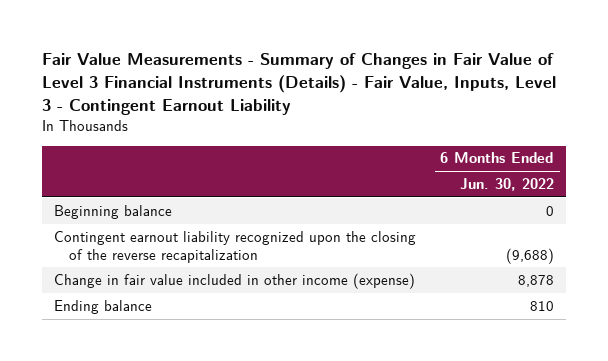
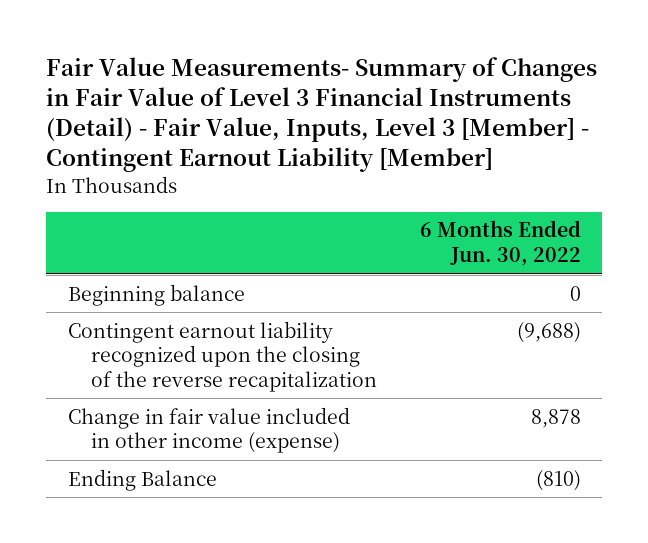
[42,53,557,115] Fair Value Measurements - Summary of Changes in Fair Value of Level 3 Financial Instruments (Details) - Fair Value, Inputs, Level 3 - Contingent Earnout Liability -> [46,57,598,173] Fair Value Measurements- Summary of Changes in Fair Value of Level 3 Financial Instruments (Detail) - Fair Value, Inputs, Level 3 [Member] - Contingent Earnout Liability [Member]
[54,299,153,314] Ending balance -> [67,468,217,491] Ending Balance
[529,300,554,311] 810 -> [535,469,581,491] (810)

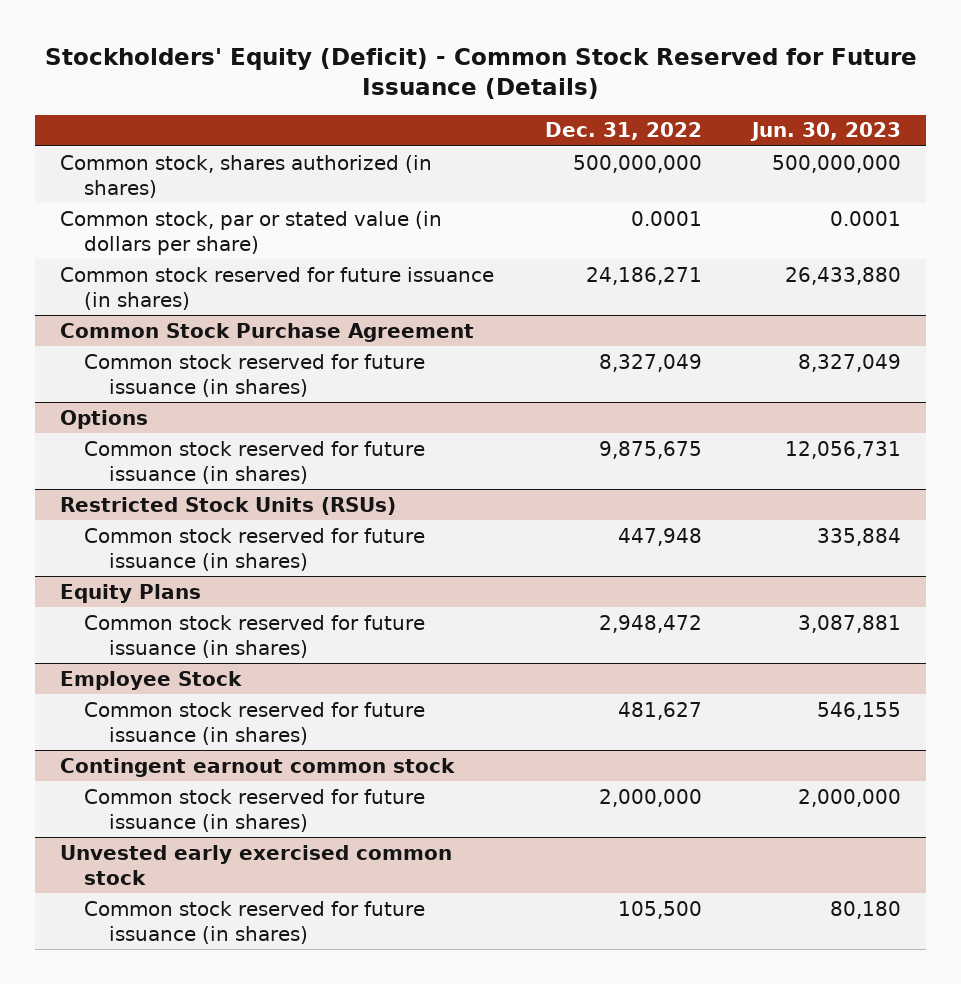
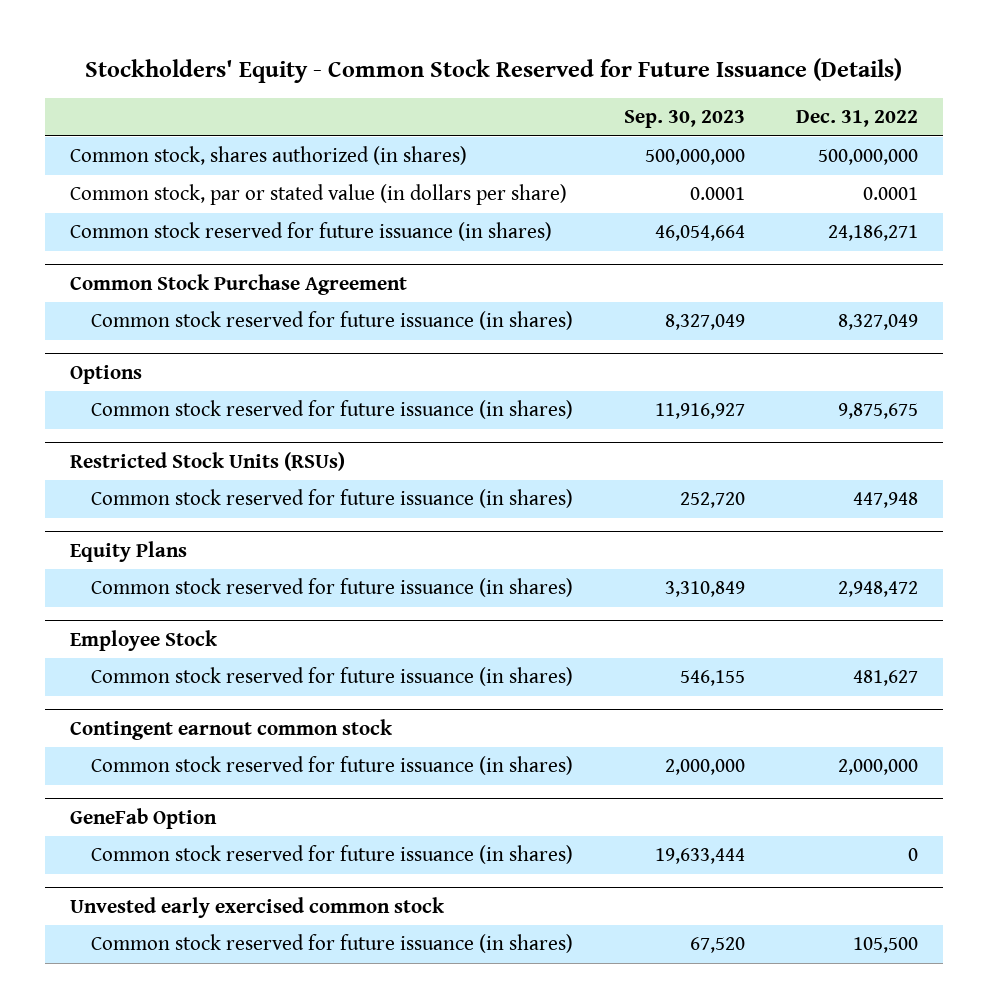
[44,47,917,100] Stockholders' Equity (Deficit) - Common Stock Reserved for Future Issuance (Details) -> [85,58,903,84] Stockholders' Equity - Common Stock Reserved for Future Issuance (Details)
[750,122,902,142] Jun. 30, 2023 -> none
none -> [624,110,746,129] Sep. 30, 2023
none -> [70,807,218,829] GeneFab Option
none -> [91,845,574,865] Common stock reserved for future issuance (in shares)

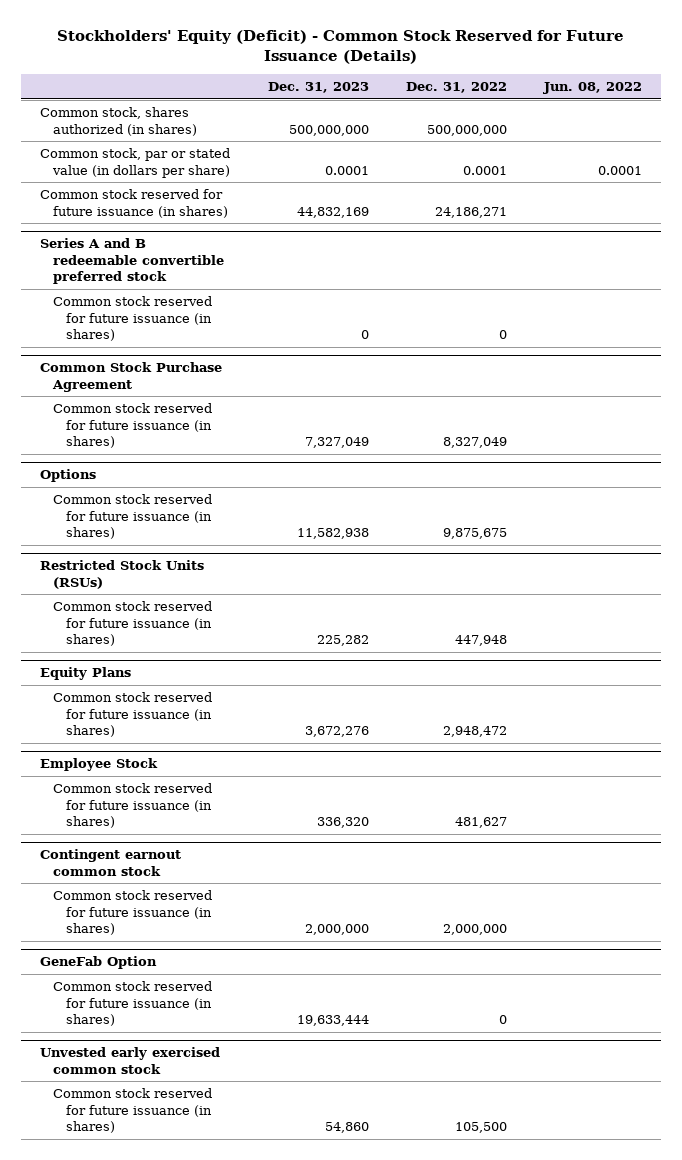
[85,58,903,84] Stockholders' Equity - Common Stock Reserved for Future Issuance (Details) -> [57,30,625,65] Stockholders' Equity (Deficit) - Common Stock Reserved for Future Issuance (Details)
[624,110,746,129] Sep. 30, 2023 -> none
none -> [267,82,369,94] Dec. 31, 2023
none -> [543,82,643,95] Jun. 08, 2022
none -> [39,238,225,285] Series A and B redeemable convertible preferred stock
none -> [53,296,213,342] Common stock reserved for future issuance (in shares)

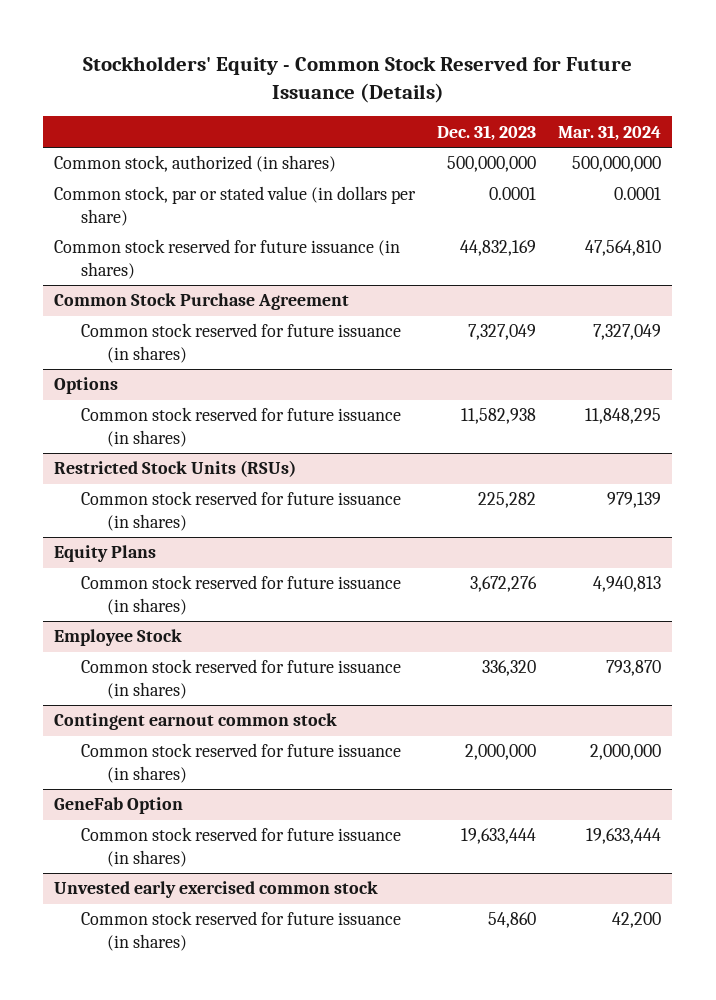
[57,30,625,65] Stockholders' Equity (Deficit) - Common Stock Reserved for Future Issuance (Details) -> [82,55,632,103] Stockholders' Equity - Common Stock Reserved for Future Issuance (Details)
[405,82,507,94] Dec. 31, 2022 -> none
[543,82,643,95] Jun. 08, 2022 -> none
none -> [558,124,662,141] Mar. 31, 2024
[39,107,198,136] Common stock, shares authorized (in shares) -> [54,155,337,173] Common stock, authorized (in shares)
[39,238,225,285] Series A and B redeemable convertible preferred stock -> none
[53,296,213,342] Common stock reserved for future issuance (in shares) -> none

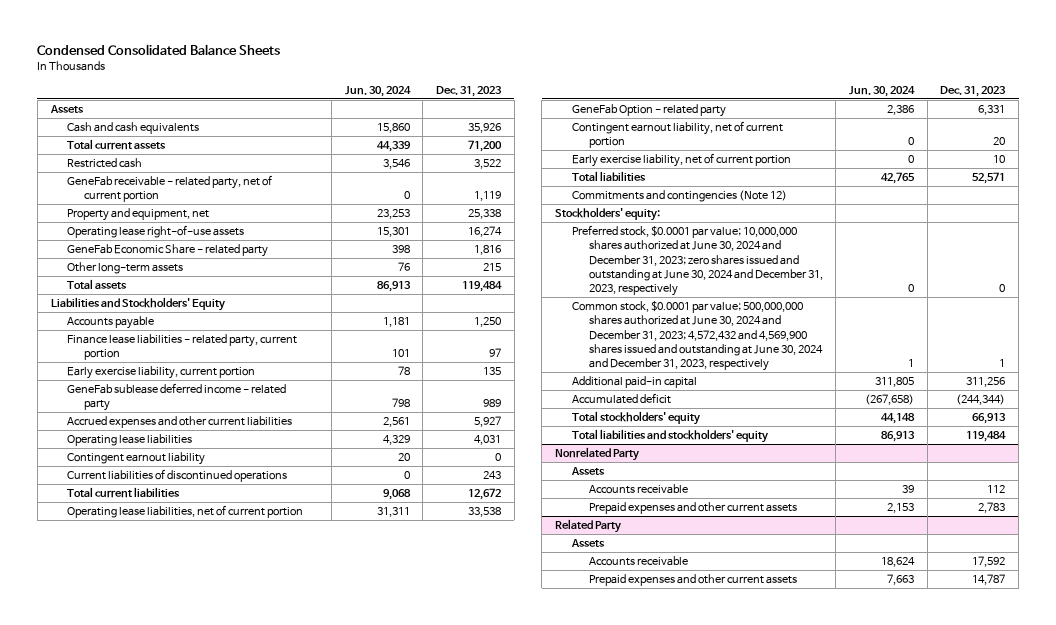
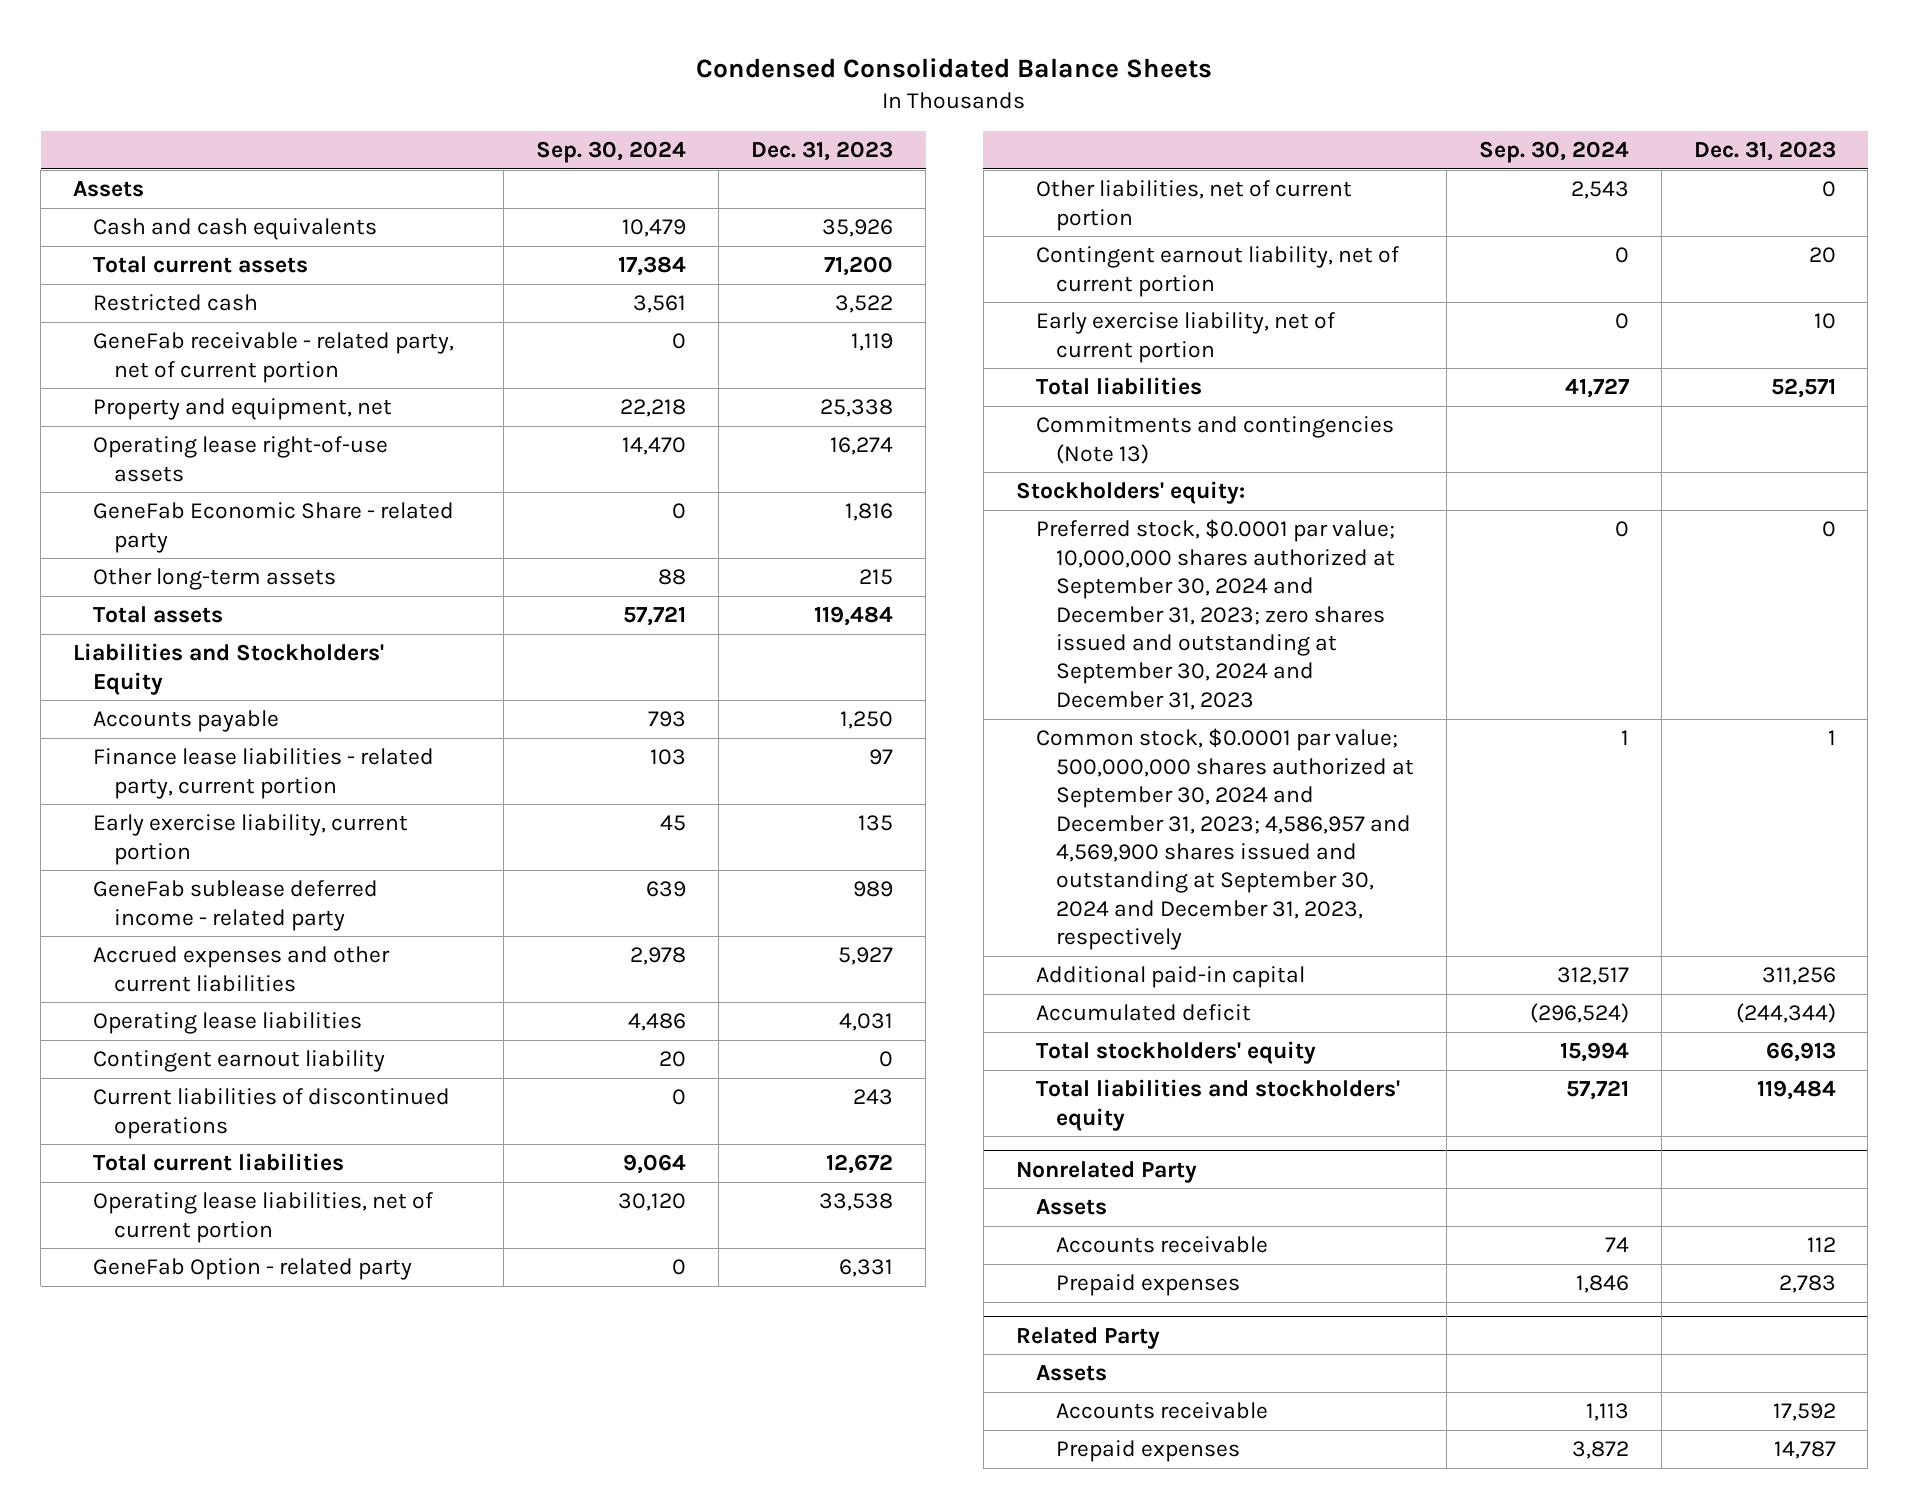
[344,85,411,97] Jun. 30, 2024 -> none
none -> [536,141,687,164] Sep. 30, 2024
none -> [1035,180,1352,231] Other liabilities, net of current portion
[571,189,787,202] Commitments and contingencies (Note 12) -> [1035,416,1394,464] Commitments and contingencies (Note 13)
[571,224,823,297] Preferred stock, $0.0001 par value; 10,000,000 shares authorized at June 30, 2024 and December 31, 2023; zero shares issued and outstanding at June 30, 2024 and December 31, 2023, respectively -> [1035,519,1395,710] Preferred stock, $0.0001 par value; 10,000,000 shares authorized at September 30, 2024 and December 31, 2023; zero shares issued and outstanding at September 30, 2024 and December 31, 2023
[571,300,823,372] Common stock, $0.0001 par value; 500,000,000 shares authorized at June 30, 2024 and December 31, 2023; 4,572,432 and 4,569,900 shares issued and outstanding at June 30, 2024 and December 31, 2023, respectively -> [1035,728,1414,951] Common stock, $0.0001 par value; 500,000,000 shares authorized at September 30, 2024 and December 31, 2023; 4,586,957 and 4,569,900 shares issued and outstanding at September 30, 2024 and December 31, 2023, respectively
[588,501,797,514] Prepaid expenses and other current assets -> [1055,1274,1240,1297] Prepaid expenses
[588,573,797,586] Prepaid expenses and other current assets -> [1055,1440,1240,1463] Prepaid expenses

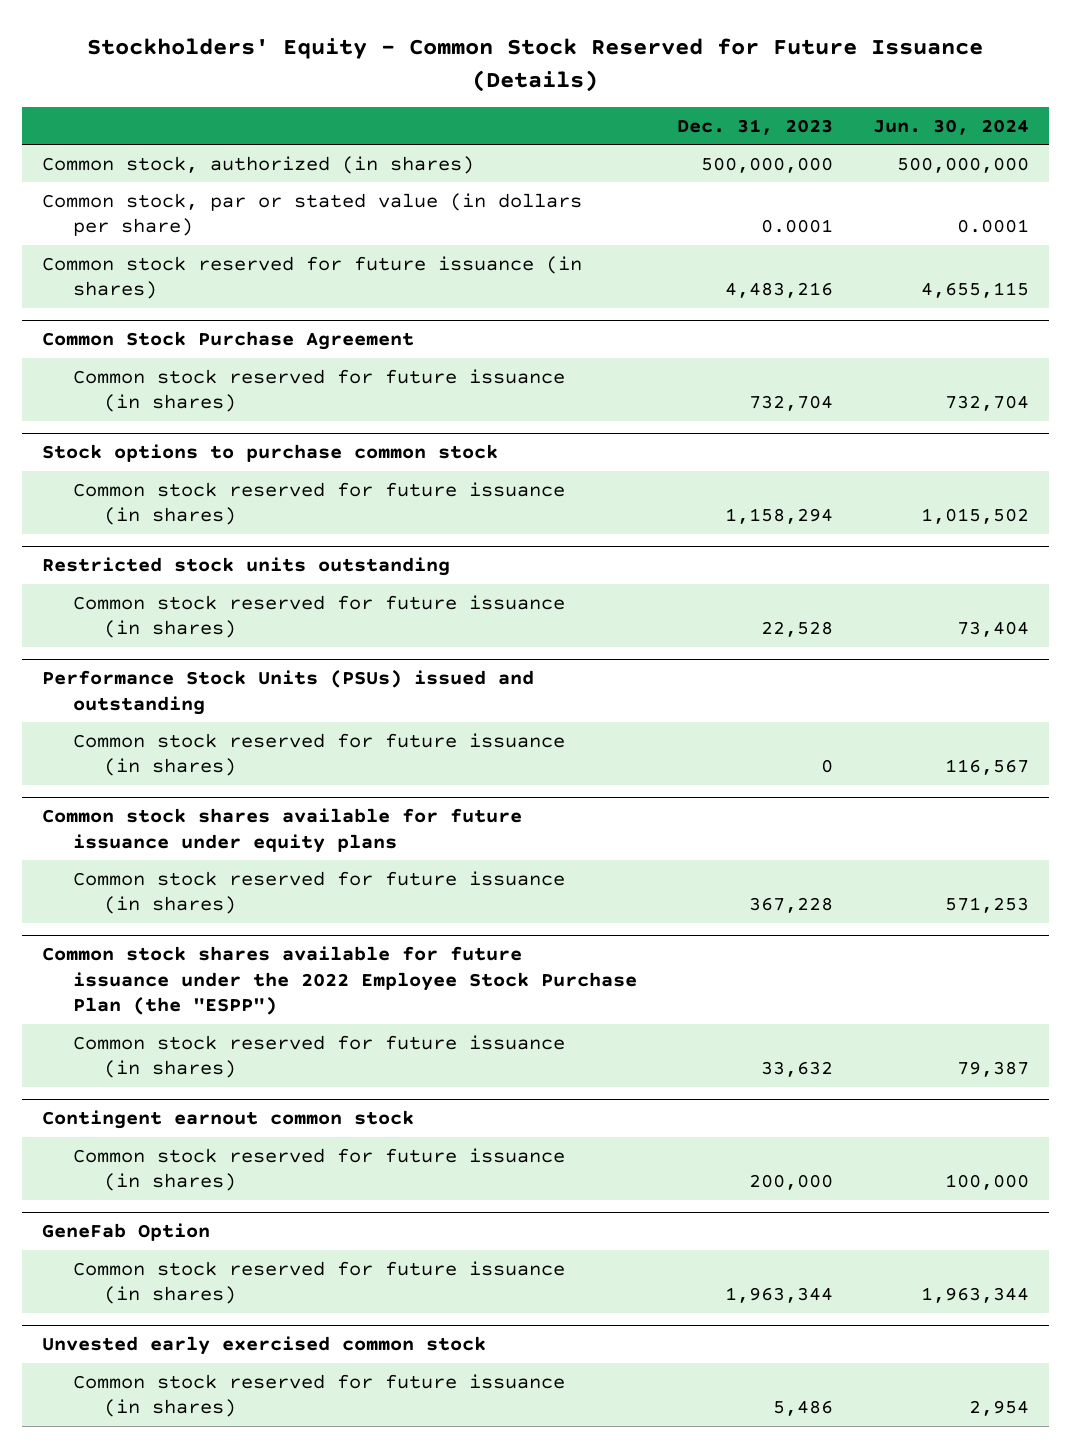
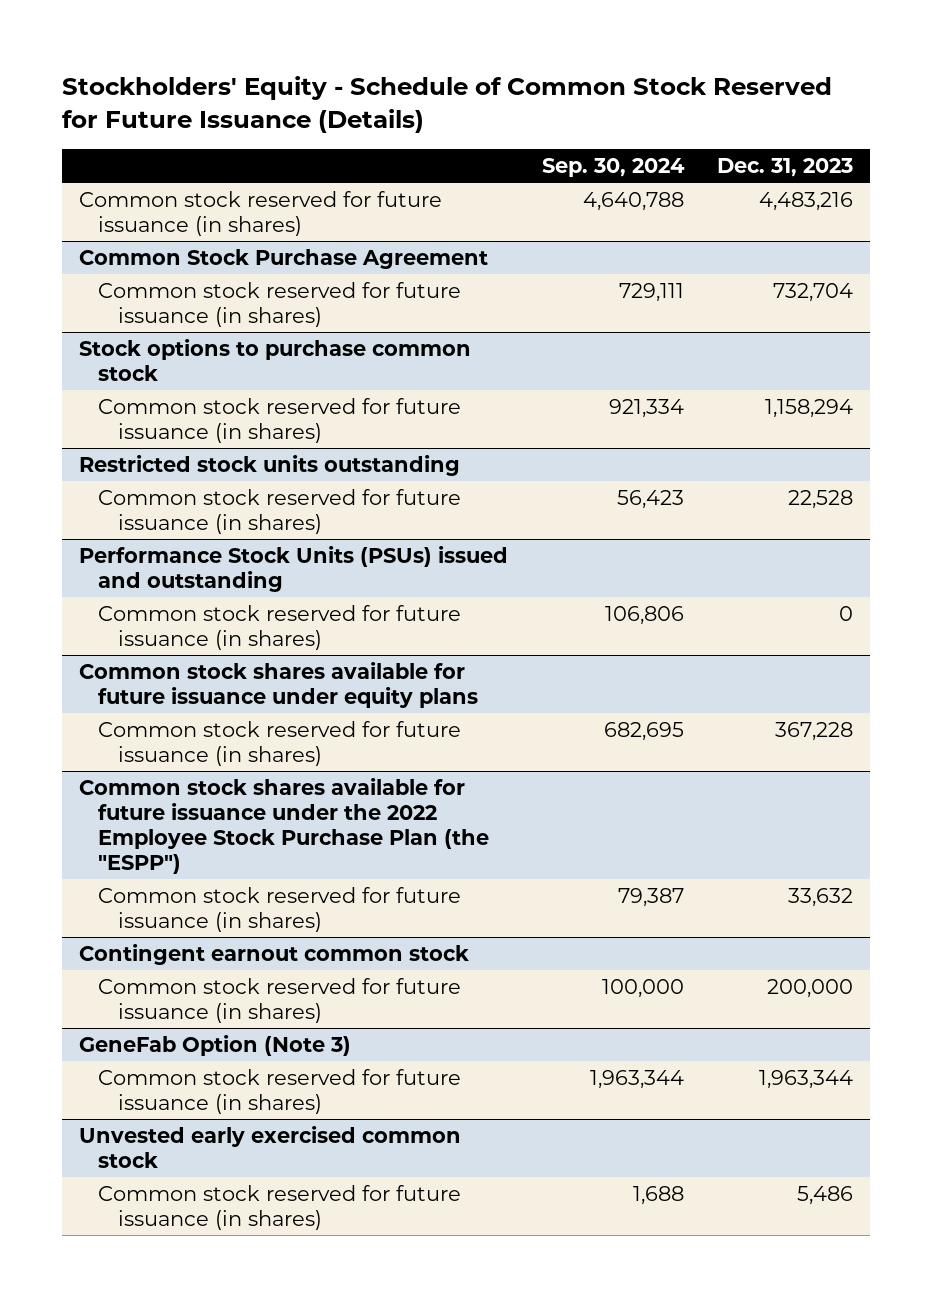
[87,38,984,92] Stockholders' Equity - Common Stock Reserved for Future Issuance (Details) -> [62,76,833,133] Stockholders' Equity - Schedule of Common Stock Reserved for Future Issuance (Details)
[872,118,1029,135] Jun. 30, 2024 -> none
none -> [541,158,685,178] Sep. 30, 2024
[42,155,475,174] Common stock, authorized (in shares) -> none
[42,192,583,237] Common stock, par or stated value (in dollars per share) -> none
[42,1223,211,1242] GeneFab Option -> [79,1034,352,1056] GeneFab Option (Note 3)

